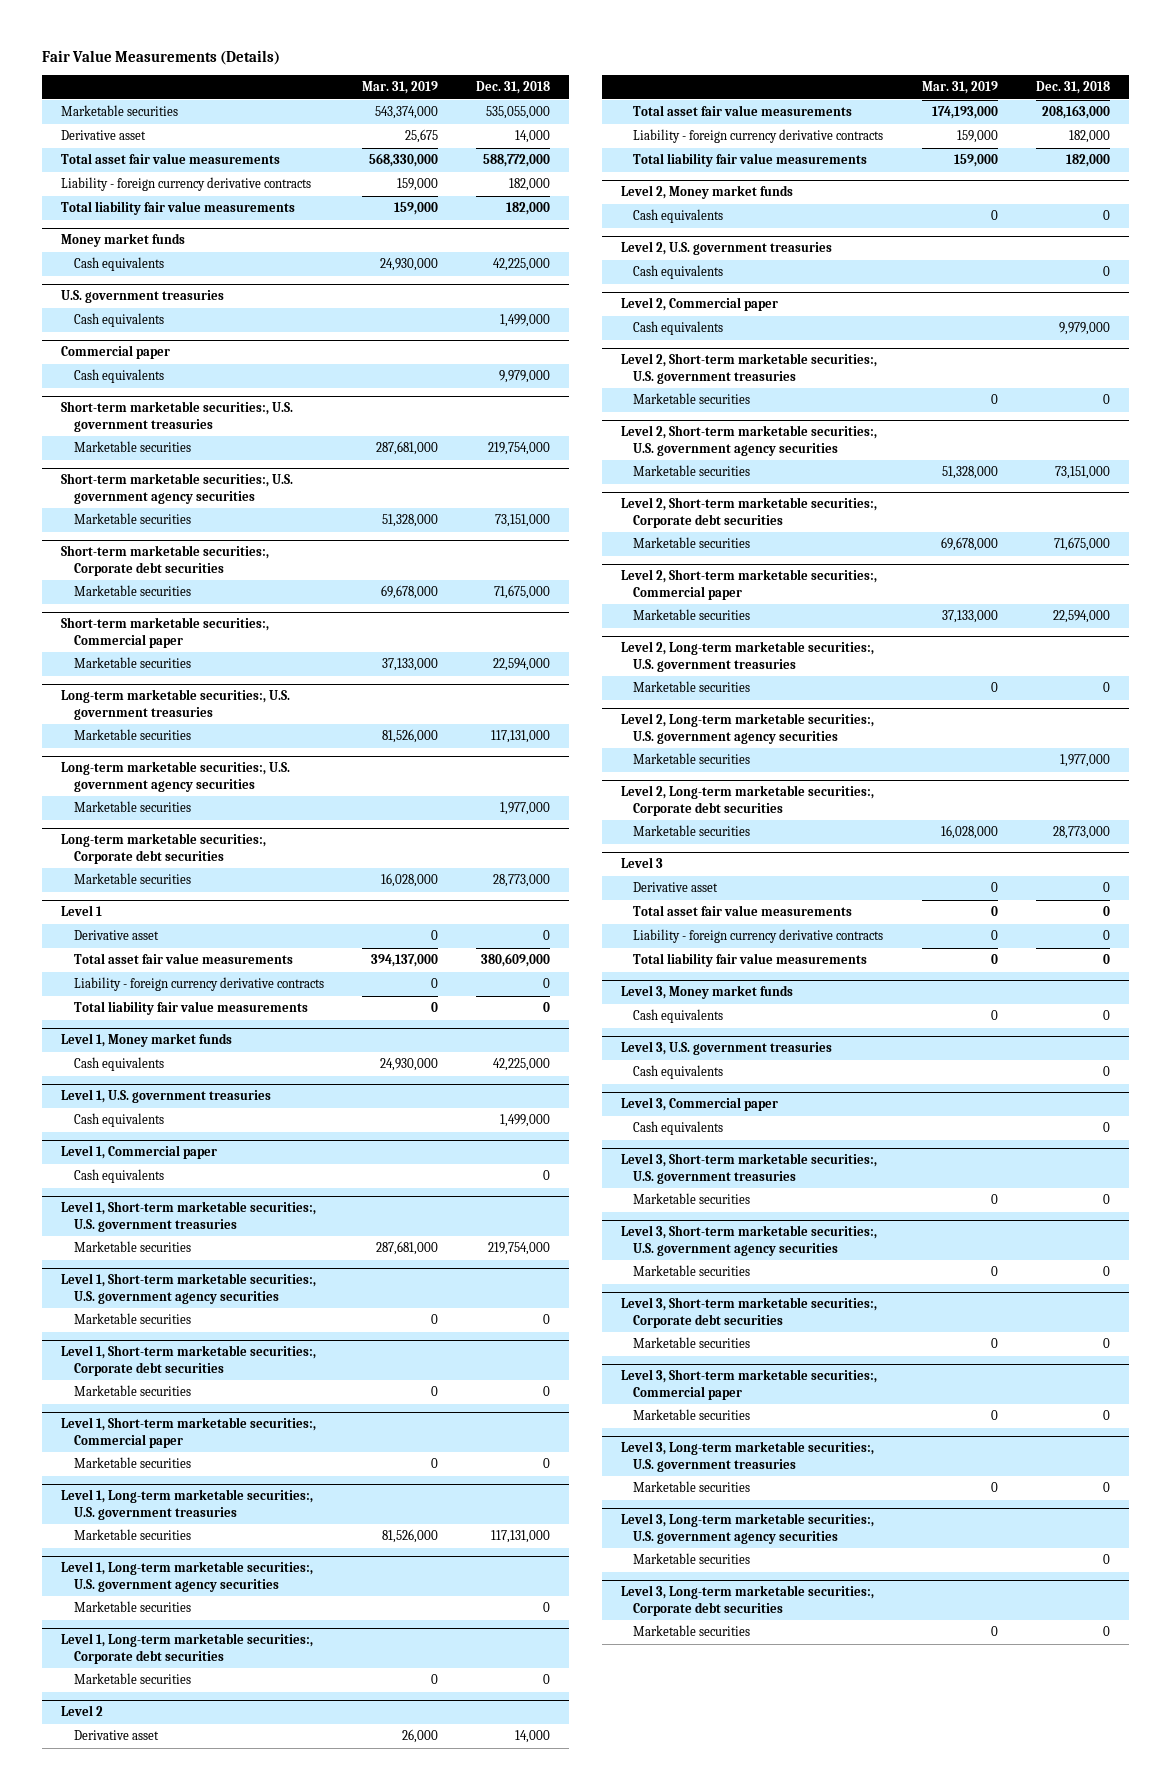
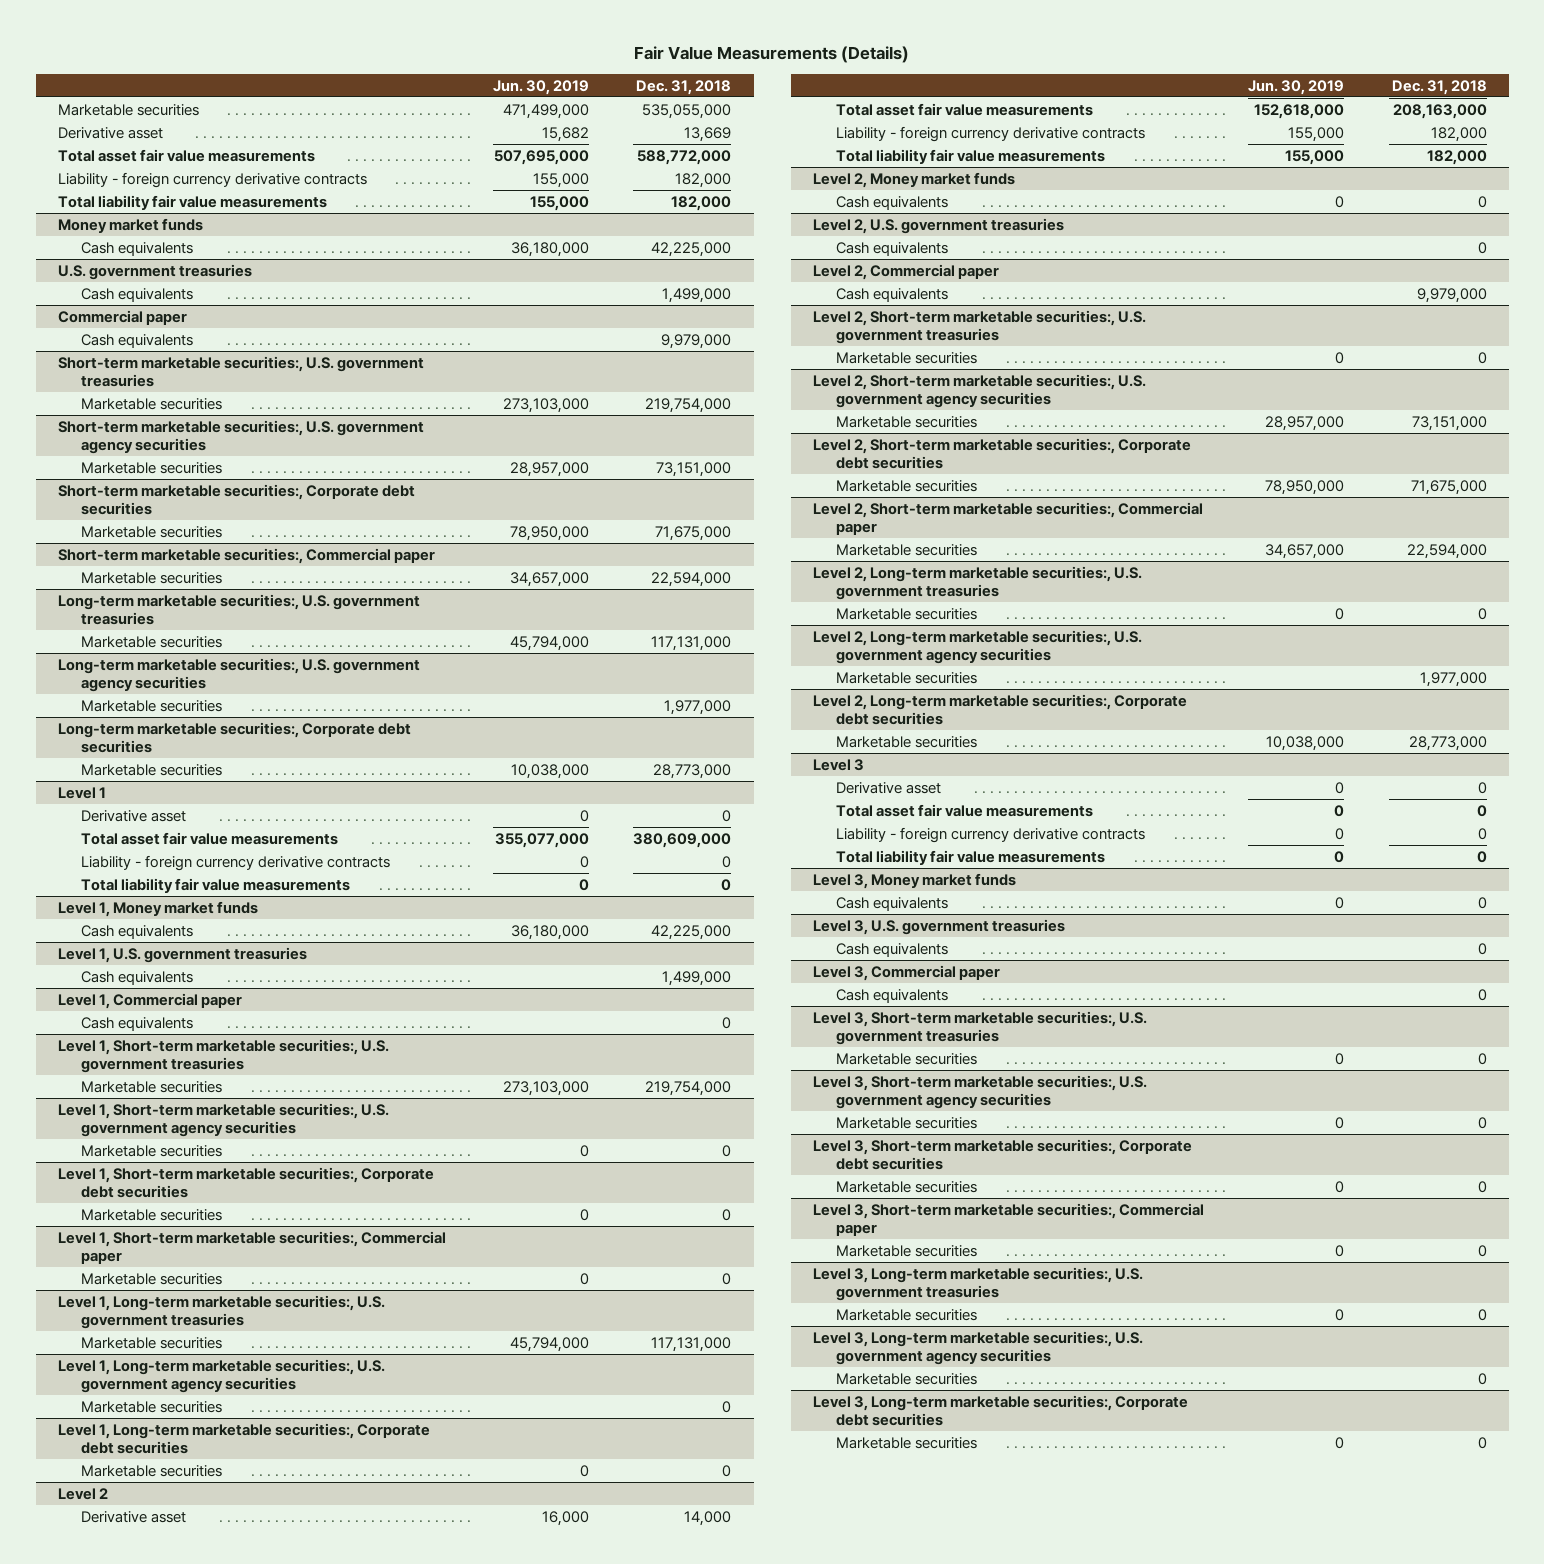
[362,81,439,95] Mar. 31, 2019 -> none
none -> [493,79,590,95] Jun. 30, 2019
[515,130,551,144] 14,000 -> [684,126,732,142] 13,669

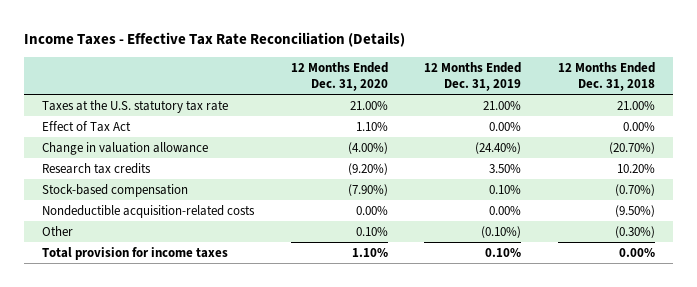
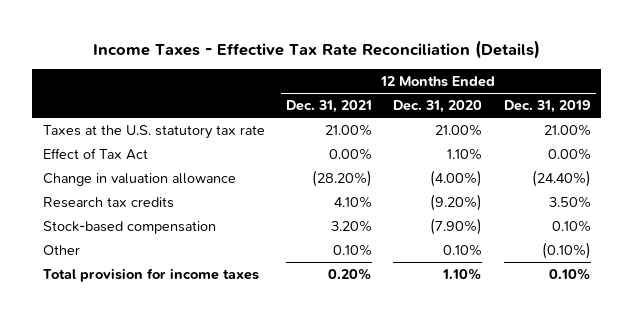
[557,61,655,91] 12 Months Ended Dec. 31, 2018 -> none
none -> [286,100,373,114] Dec. 31, 2021
[42,204,256,218] Nondeductible acquisition-related costs -> none

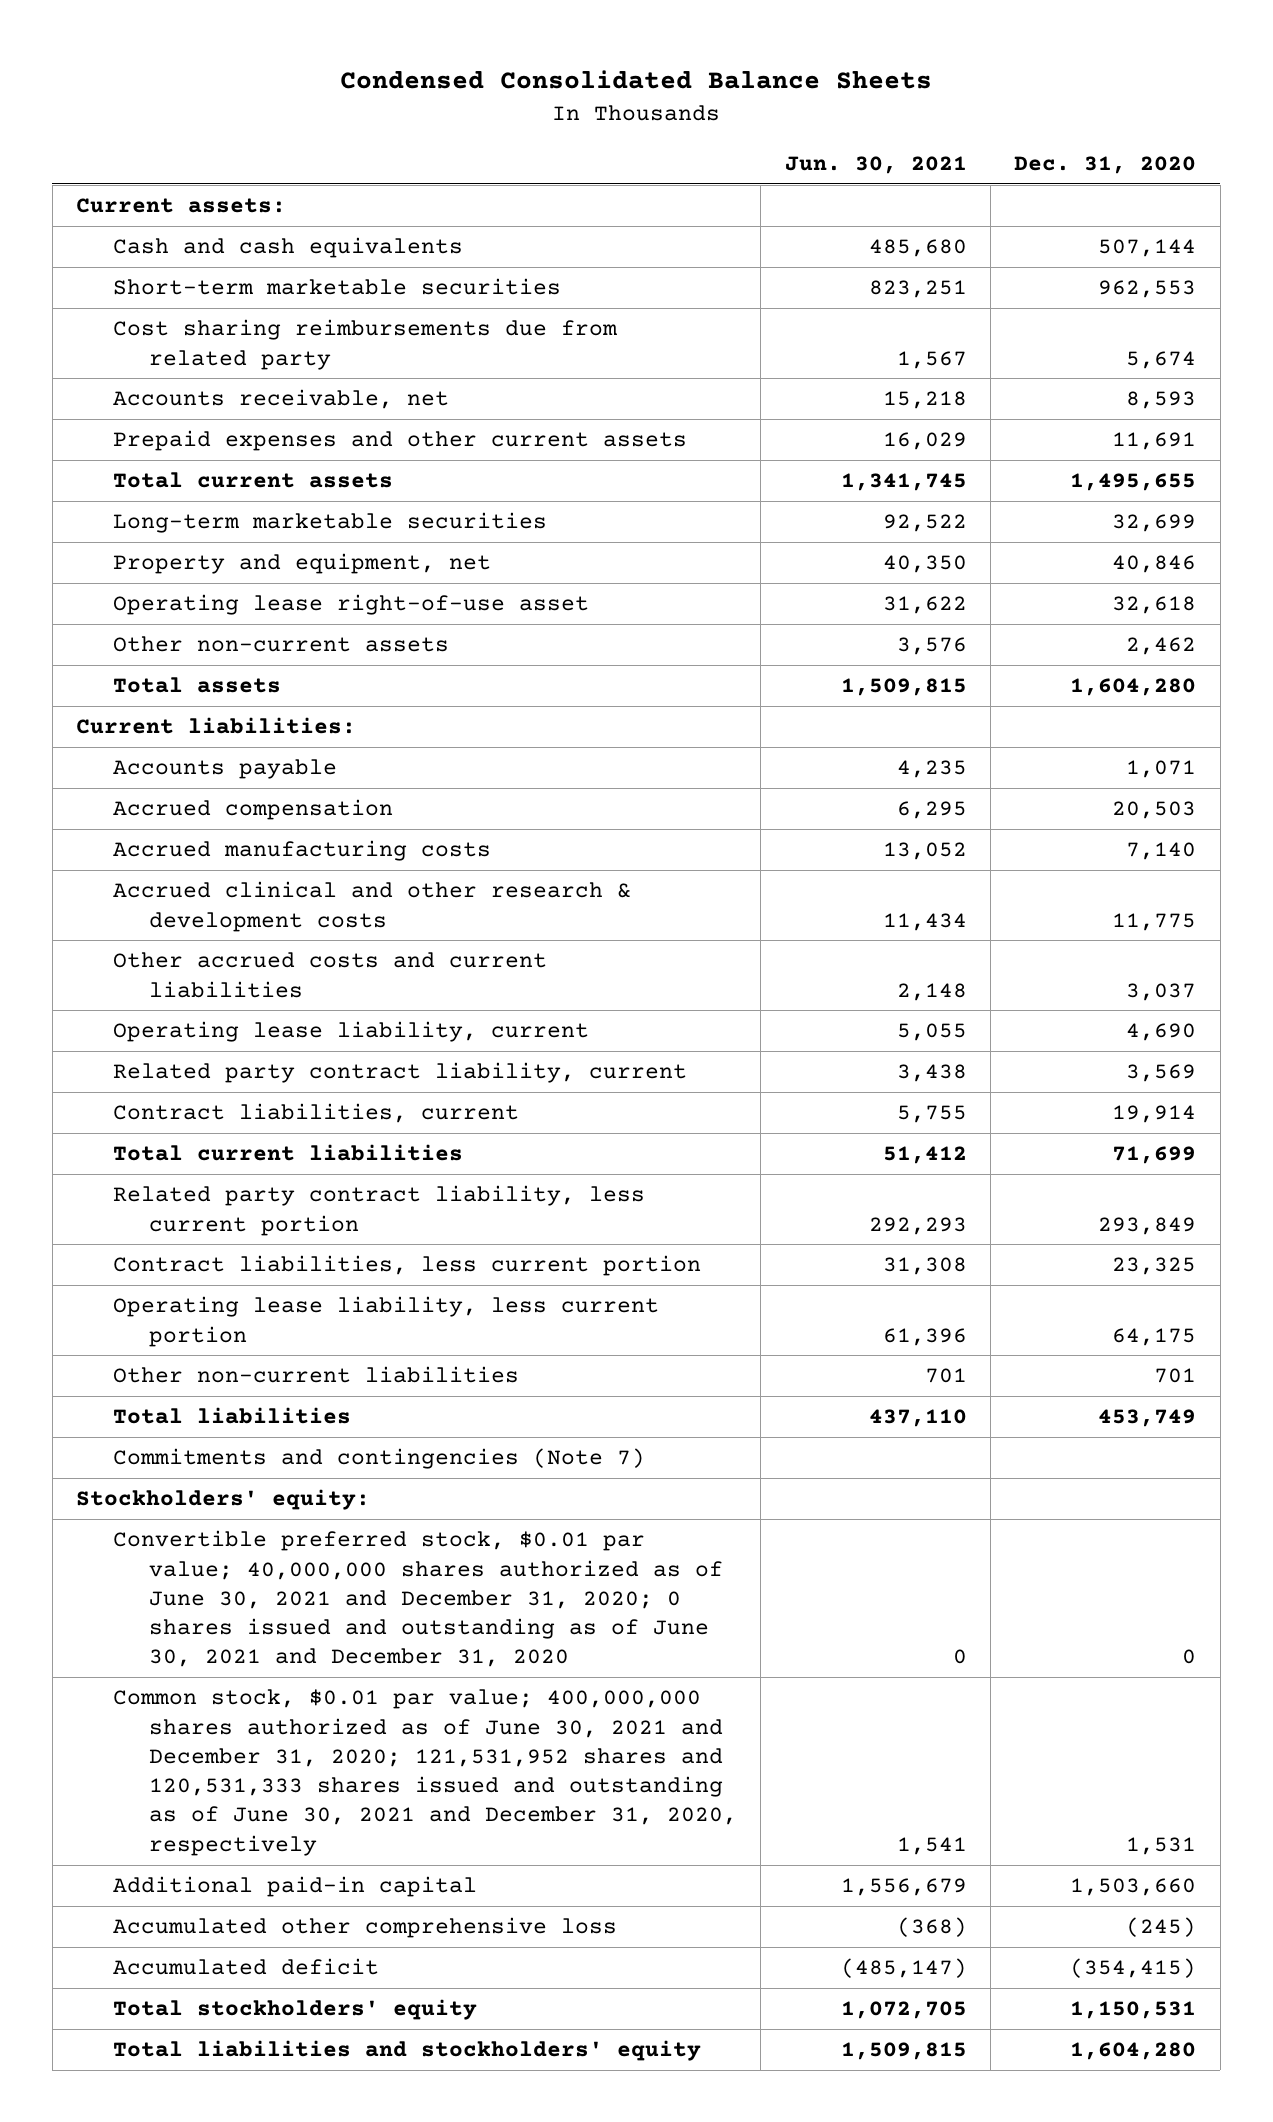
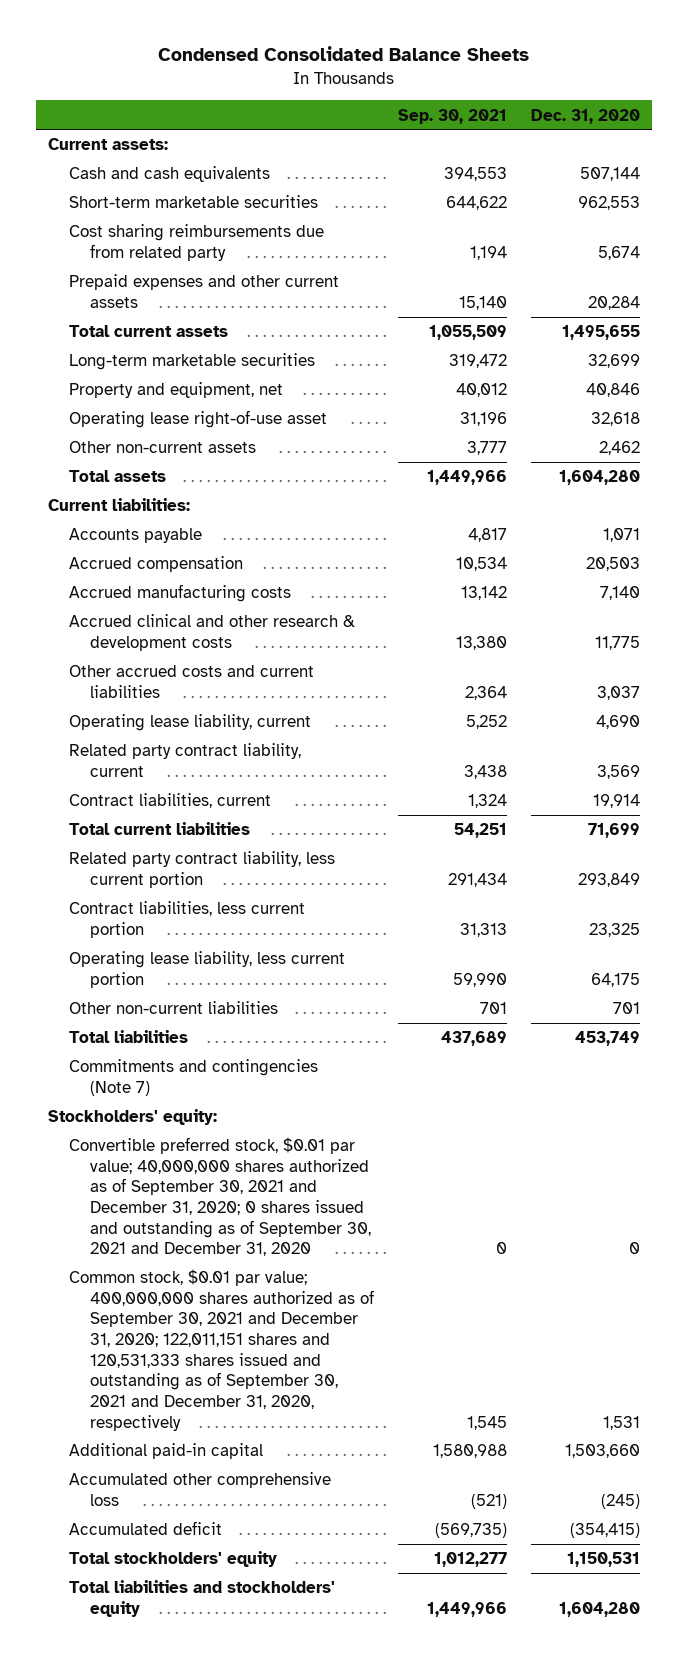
[784,155,967,174] Jun. 30, 2021 -> none
none -> [398,108,508,124] Sep. 30, 2021
[112,389,449,410] Accounts receivable, net -> none
[1112,432,1197,451] 11,691 -> [588,295,641,310] 20,284
[112,1530,723,1668] Convertible preferred stock, $0.01 par value; 40,000,000 shares authorized as of June 30, 2021 and December 31, 2020; 0 shares issued and outstanding as of June 30, 2021 and December 31, 2020 -> [68,1137,371,1257] Convertible preferred stock, $0.01 par value; 40,000,000 shares authorized as of September 30, 2021 and December 31, 2020; 0 shares issued and outstanding as of September 30, 2021 and December 31, 2020
[112,1689,737,1856] Common stock, $0.01 par value; 400,000,000 shares authorized as of June 30, 2021 and December 31, 2020; 121,531,952 shares and 120,531,333 shares issued and outstanding as of June 30, 2021 and December 31, 2020, respectively -> [68,1269,374,1431] Common stock, $0.01 par value; 400,000,000 shares authorized as of September 30, 2021 and December 31, 2020; 122,011,151 shares and 120,531,333 shares issued and outstanding as of September 30, 2021 and December 31, 2020, respectively

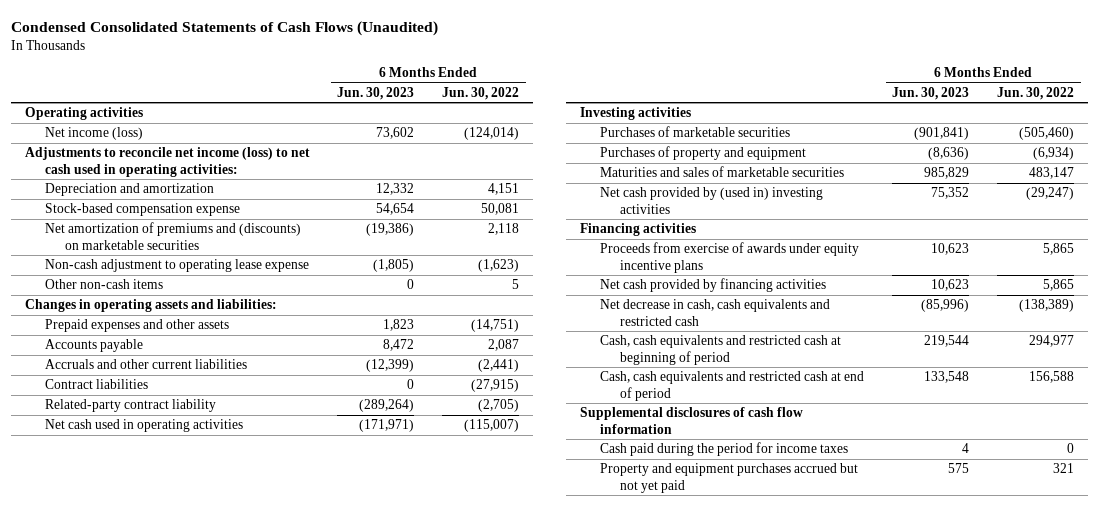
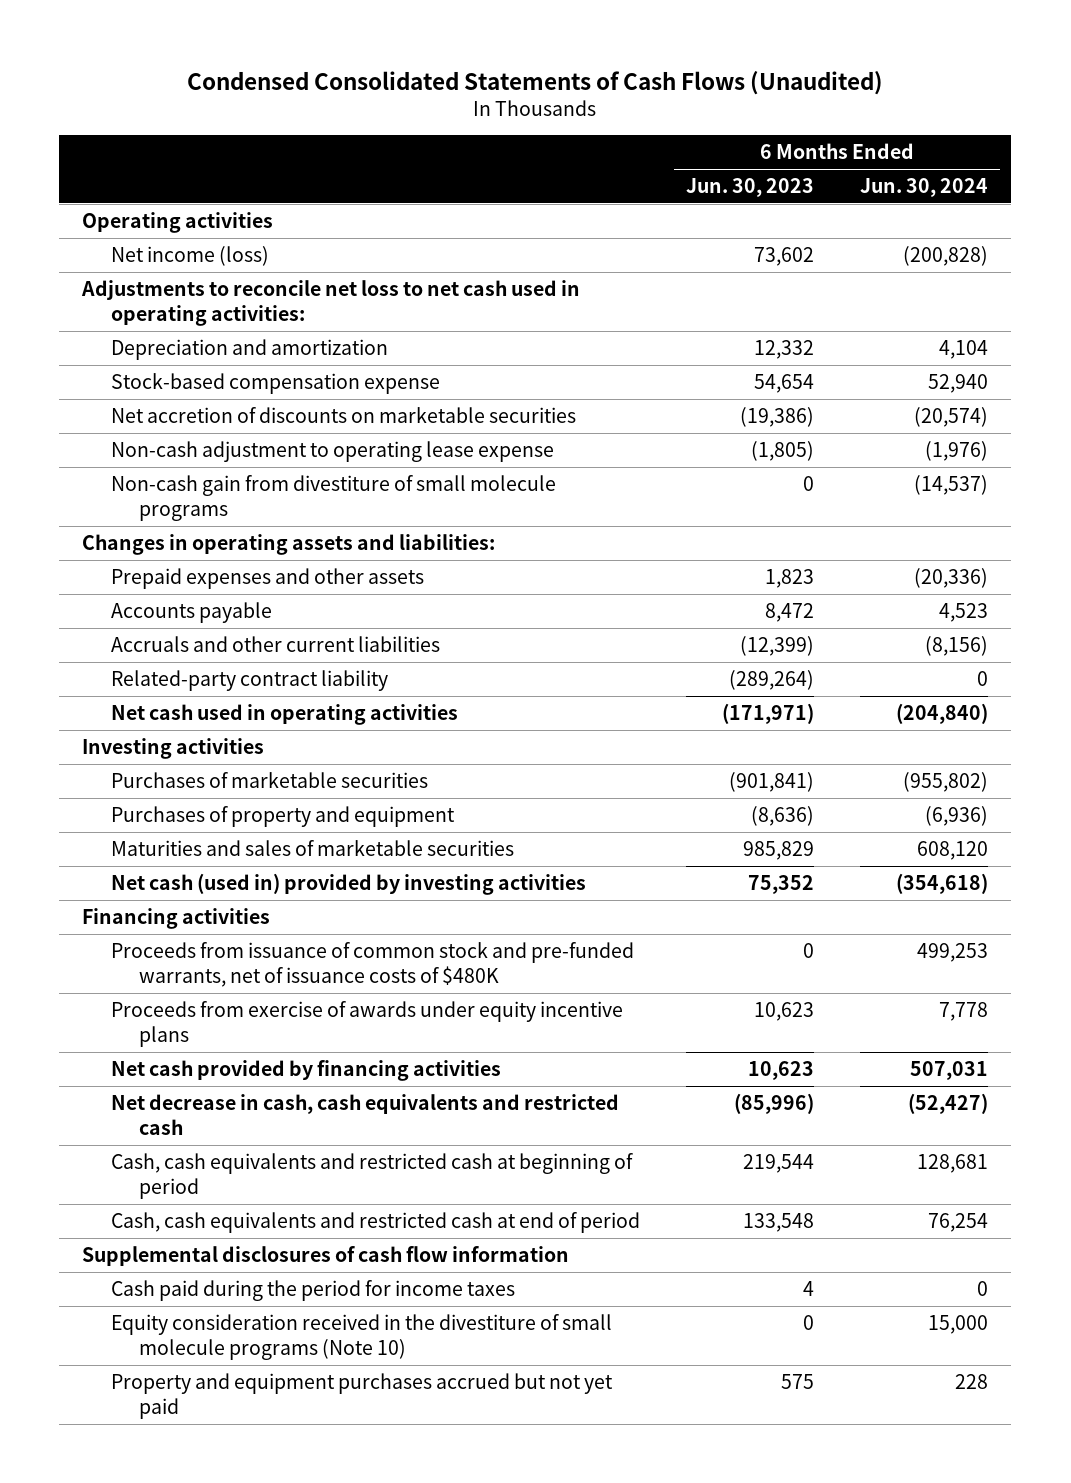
[442,86,520,100] Jun. 30, 2022 -> none
none -> [860,177,989,197] Jun. 30, 2024
[24,147,310,177] Adjustments to reconcile net income (loss) to net cash used in operating activities: -> [81,279,581,327] Adjustments to reconcile net loss to net cash used in operating activities:
[44,222,301,250] Net amortization of premiums and (discounts) on marketable securities -> [110,406,576,423] Net accretion of discounts on marketable securities
[44,279,163,290] Other non-cash items -> none
none -> [110,474,556,522] Non-cash gain from divestiture of small molecule programs
[44,379,148,390] Contract liabilities -> none
[599,187,823,214] Net cash provided by (used in) investing activities -> [110,872,586,895] Net cash (used in) provided by investing activities
none -> [110,941,634,988] Proceeds from issuance of common stock and pre-funded warrants, net of issuance costs of $480K
none -> [110,1313,612,1361] Equity consideration received in the divestiture of small molecule programs (Note 10)

